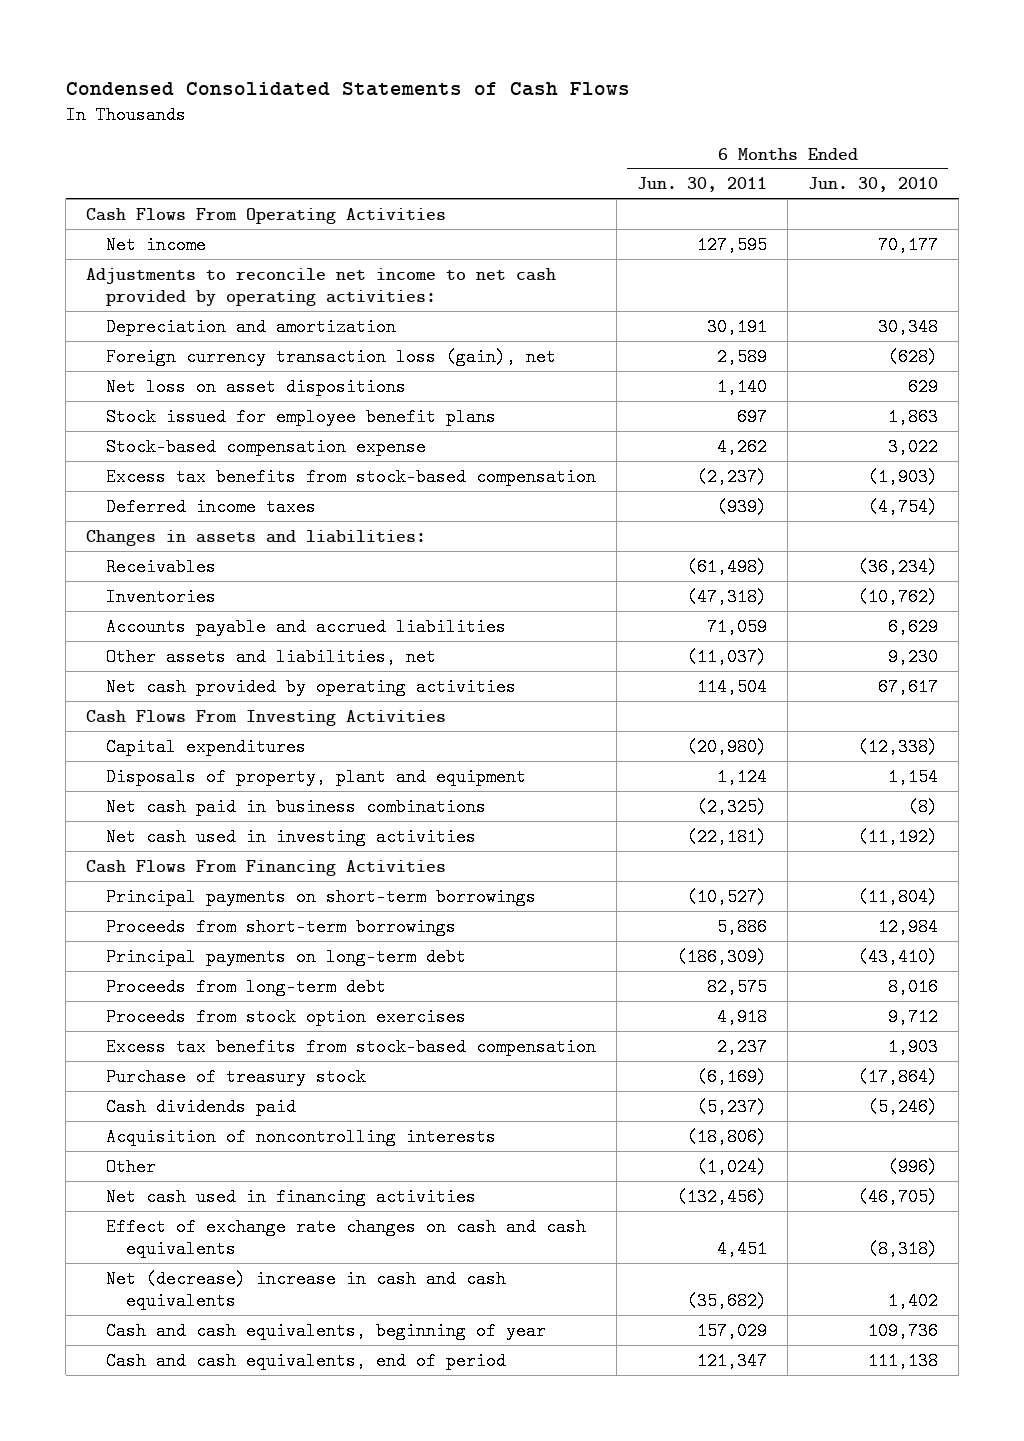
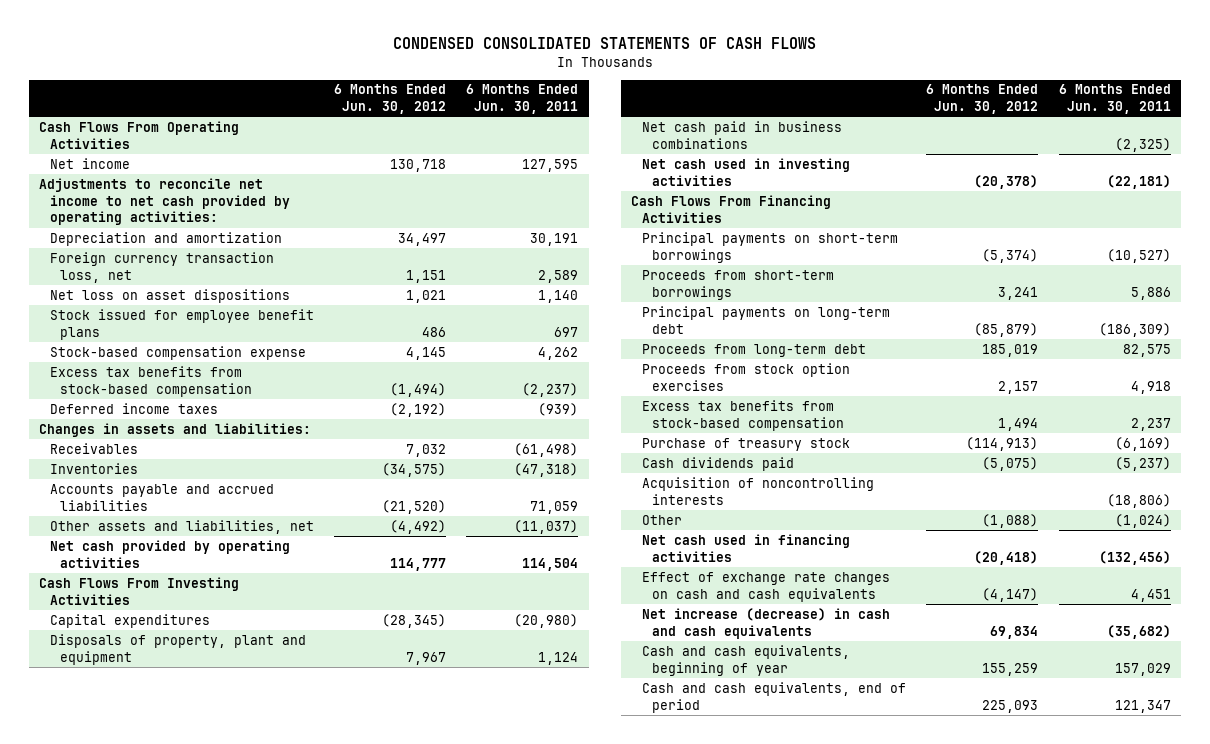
[65,81,630,96] Condensed Consolidated Statements of Cash Flows -> [392,37,816,50] CONDENSED CONSOLIDATED STATEMENTS OF CASH FLOWS
[808,177,939,193] Jun. 30, 2010 -> none
none -> [334,84,447,115] 6 Months Ended Jun. 30, 2012
[105,347,556,366] Foreign currency transaction loss (gain), net -> [49,251,274,283] Foreign currency transaction loss, net
[105,1269,506,1310] Net (decrease) increase in cash and cash equivalents -> [641,607,890,639] Net increase (decrease) in cash and cash equivalents

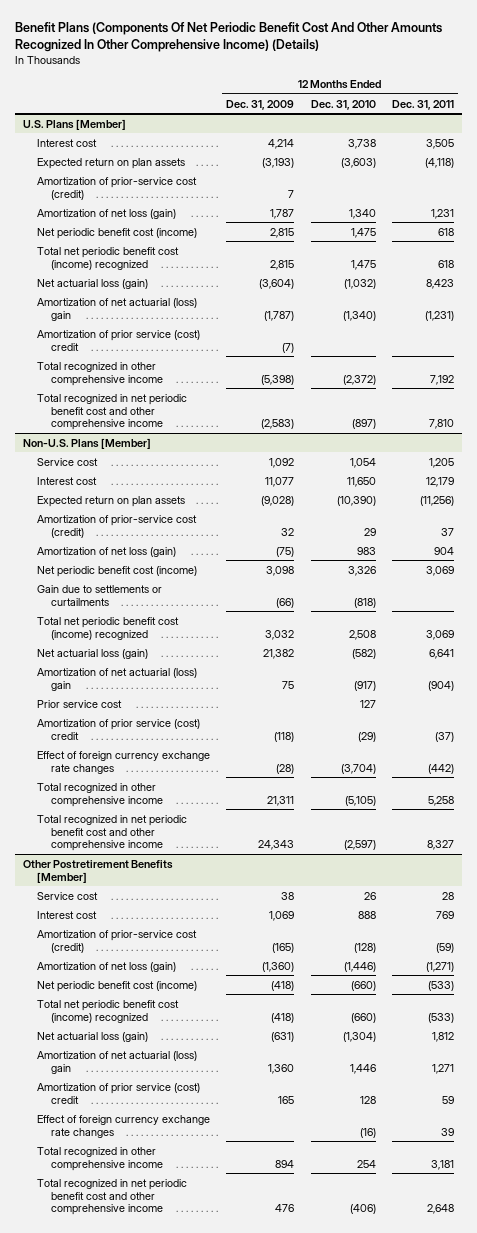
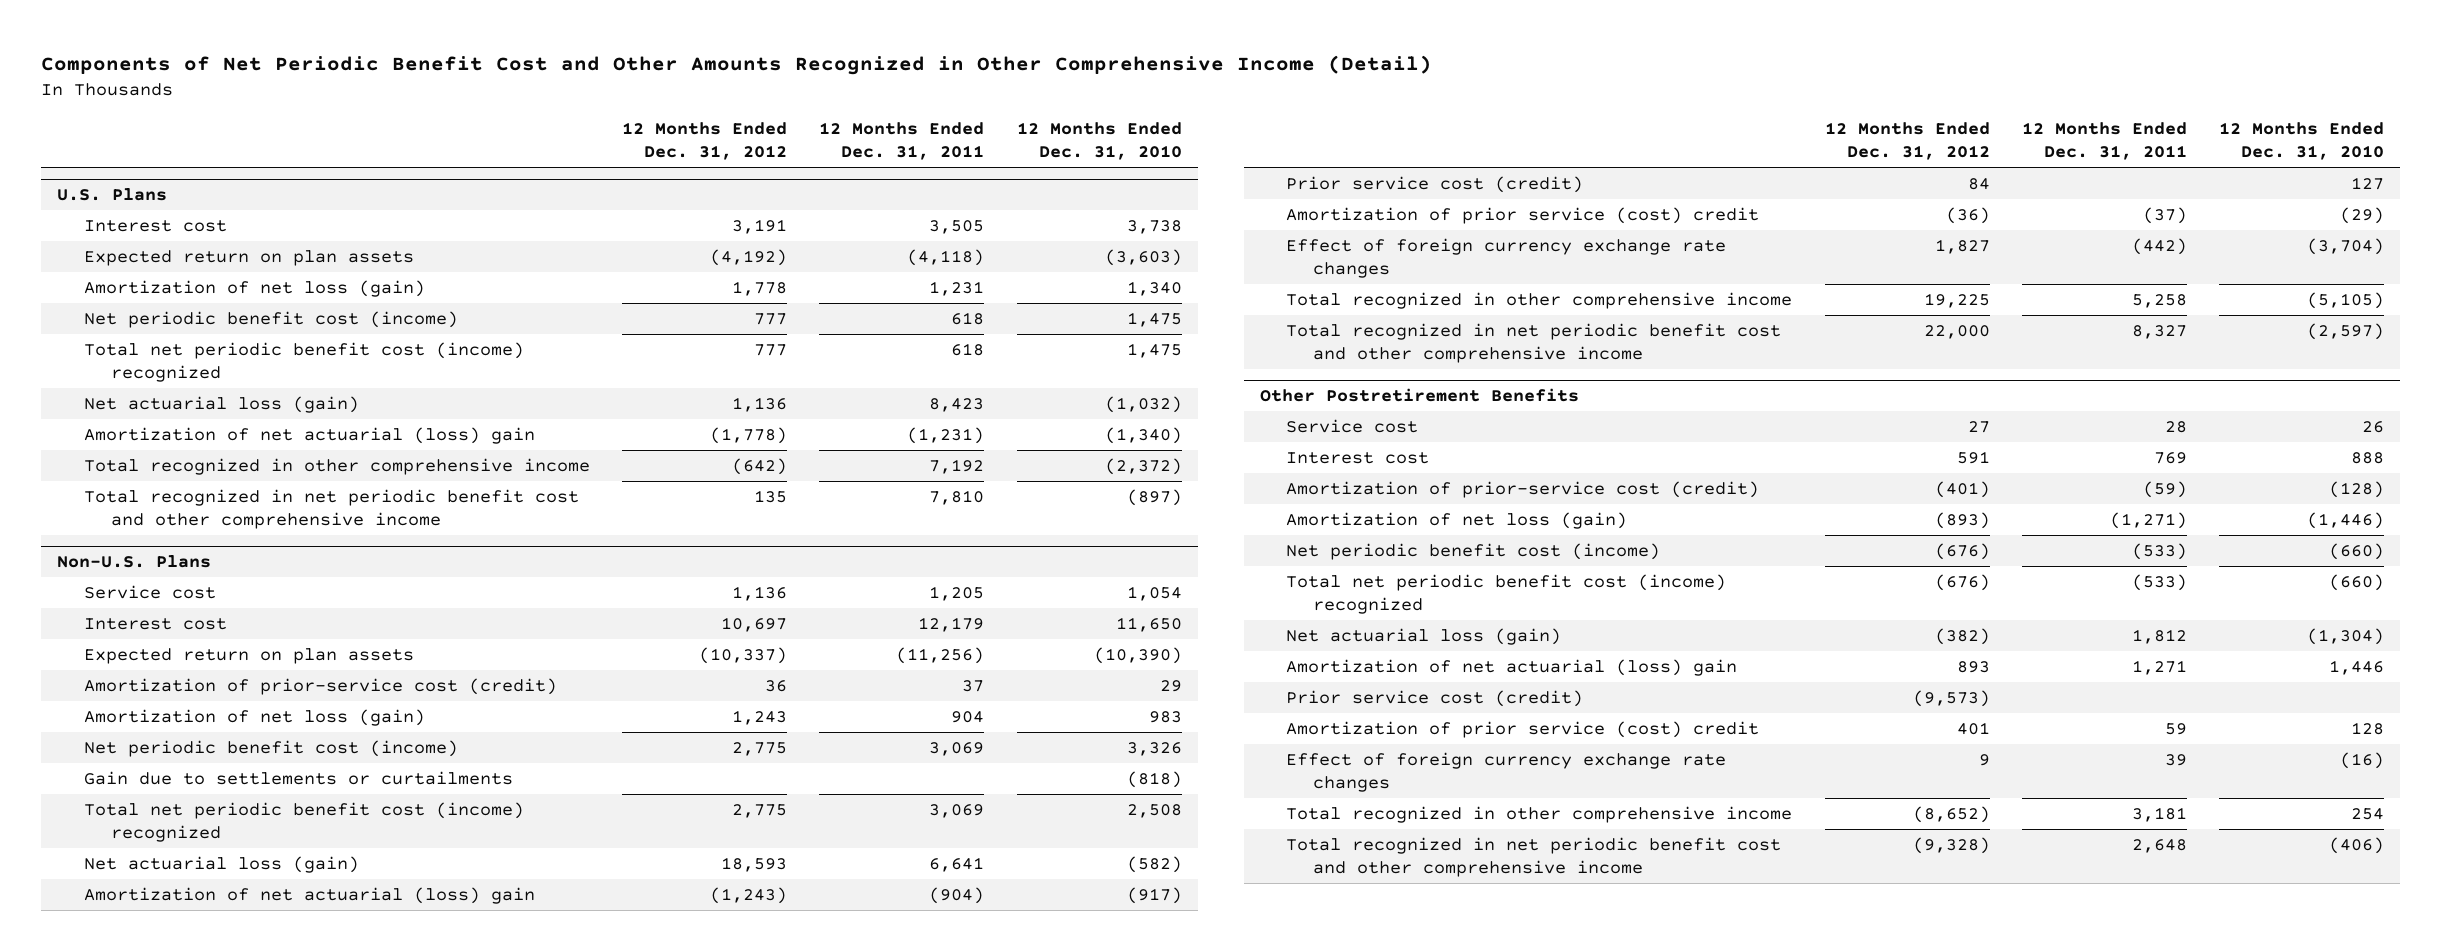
[14,21,442,52] Benefit Plans (Components Of Net Periodic Benefit Cost And Other Amounts Recognized In Other Comprehensive Income) (Details) -> [41,54,1433,75] Components of Net Periodic Benefit Cost and Other Amounts Recognized in Other Comprehensive Income (Detail)
[226,99,295,110] Dec. 31, 2009 -> none
none -> [622,122,788,161] 12 Months Ended Dec. 31, 2012
[22,118,126,130] U.S. Plans [Member] -> [57,188,168,202] U.S. Plans
[36,176,197,200] Amortization of prior-service cost (credit) -> none
[36,329,200,351] Amortization of prior service (cost) credit -> none
[22,437,151,449] Non-U.S. Plans [Member] -> [57,555,212,569] Non-U.S. Plans
[36,699,122,708] Prior service cost -> [1286,175,1584,193] Prior service cost (credit)
[22,859,173,883] Other Postretirement Benefits [Member] -> [1259,388,1579,403] Other Postretirement Benefits
none -> [1286,689,1584,707] Prior service cost (credit)

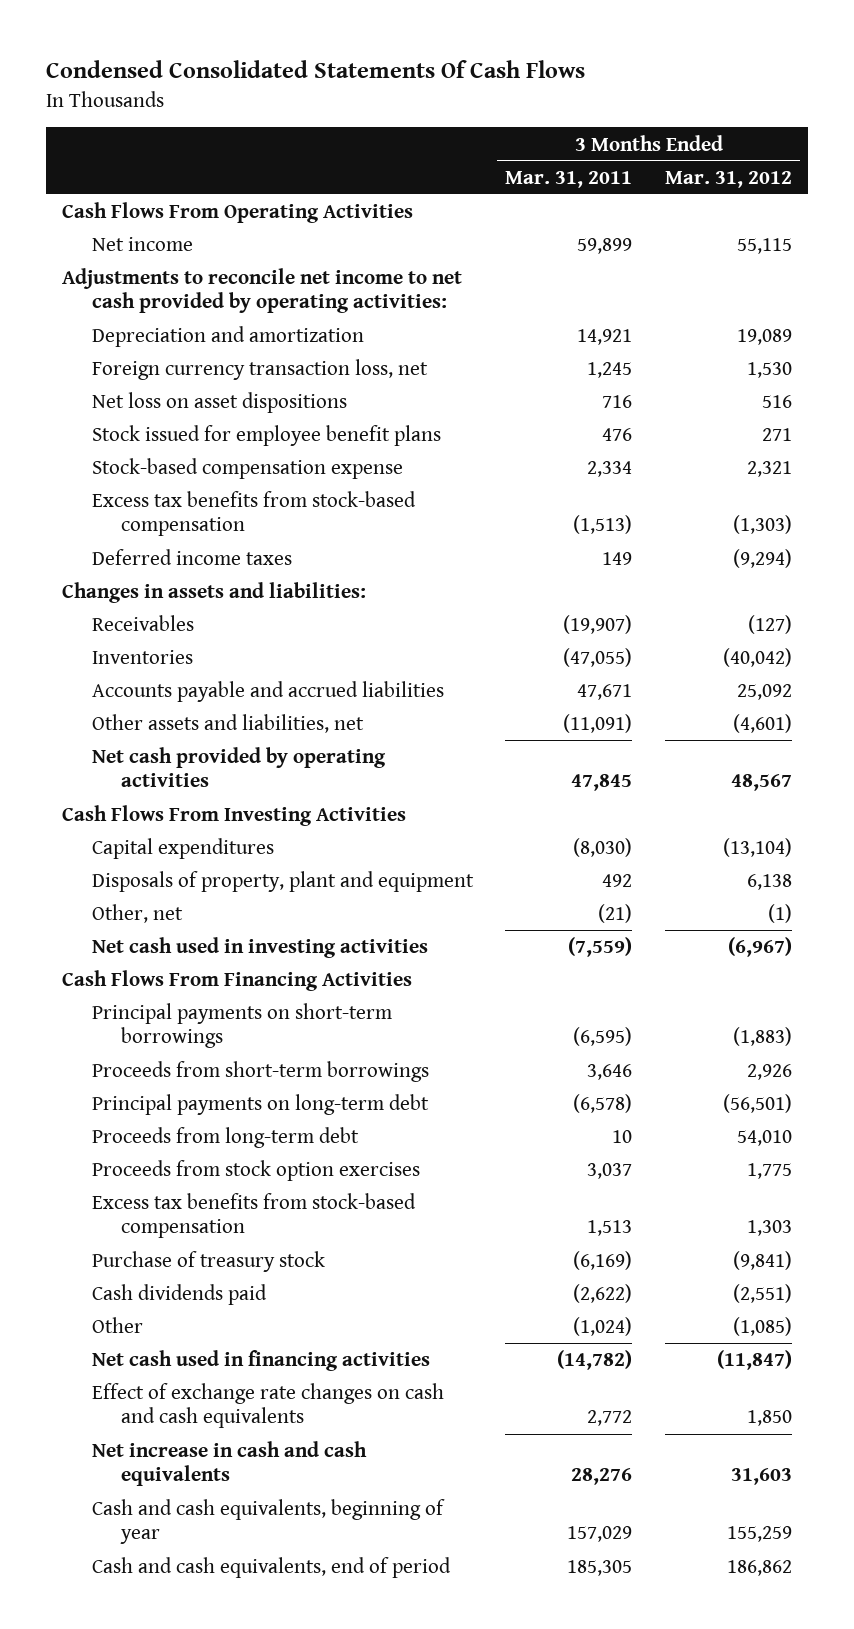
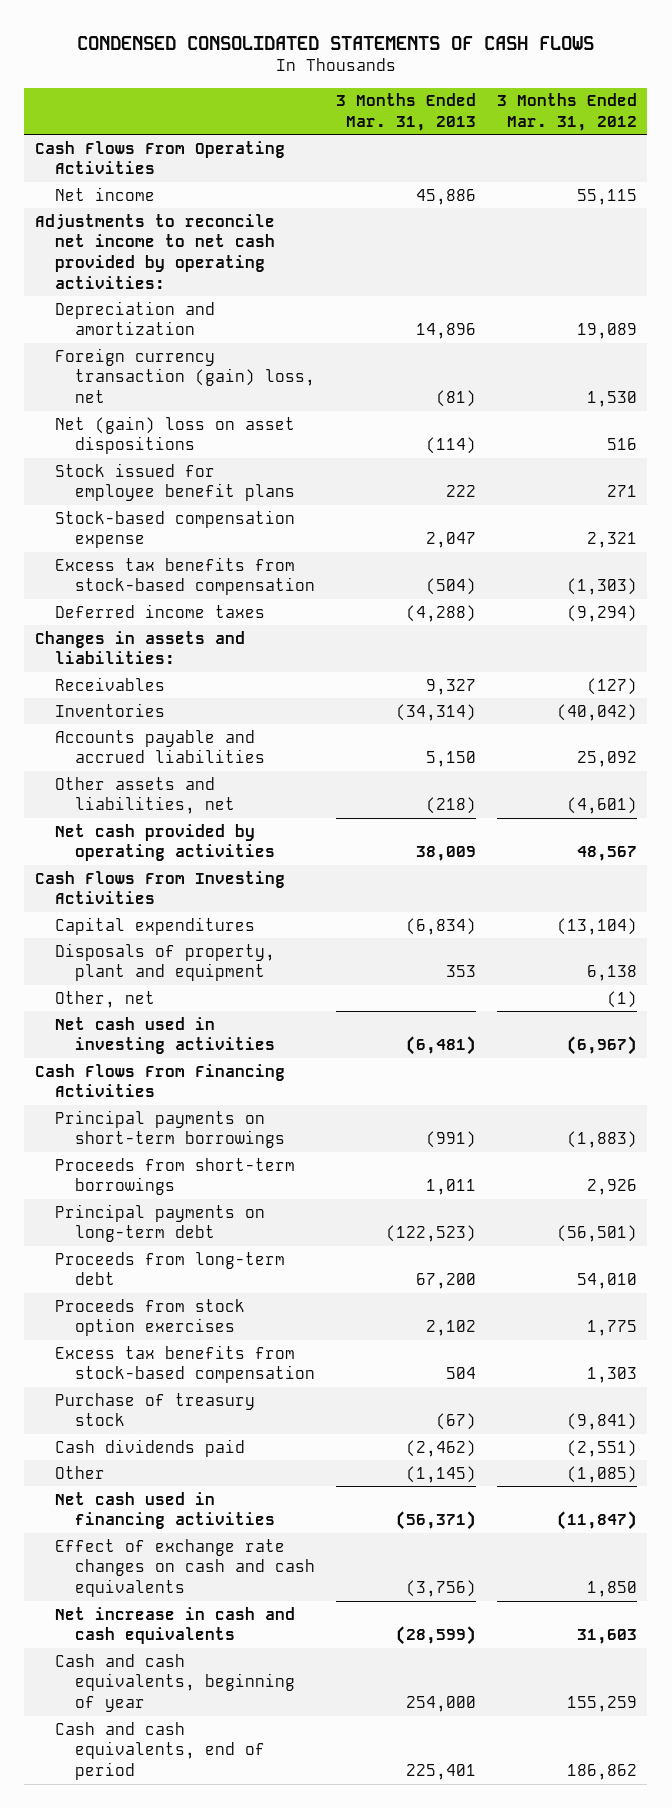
[45,60,585,79] Condensed Consolidated Statements Of Cash Flows -> [76,35,594,50] CONDENSED CONSOLIDATED STATEMENTS OF CASH FLOWS
[505,170,633,188] Mar. 31, 2011 -> none
none -> [335,93,476,132] 3 Months Ended Mar. 31, 2013
[91,359,428,381] Foreign currency transaction loss, net -> [54,347,315,404] Foreign currency transaction (gain) loss, net
[91,392,347,414] Net loss on asset dispositions -> [54,415,295,455] Net (gain) loss on asset dispositions

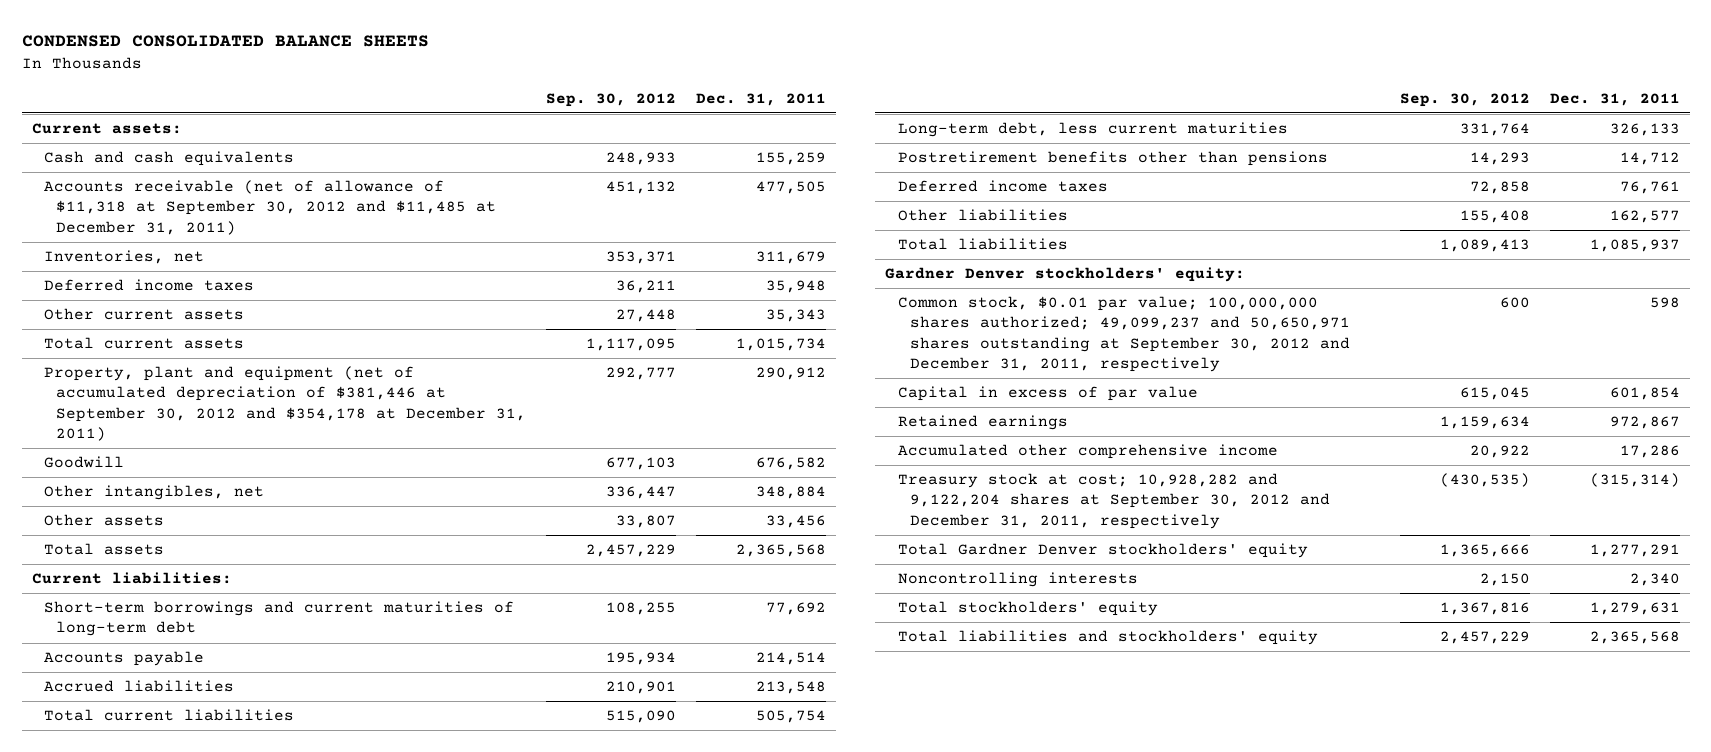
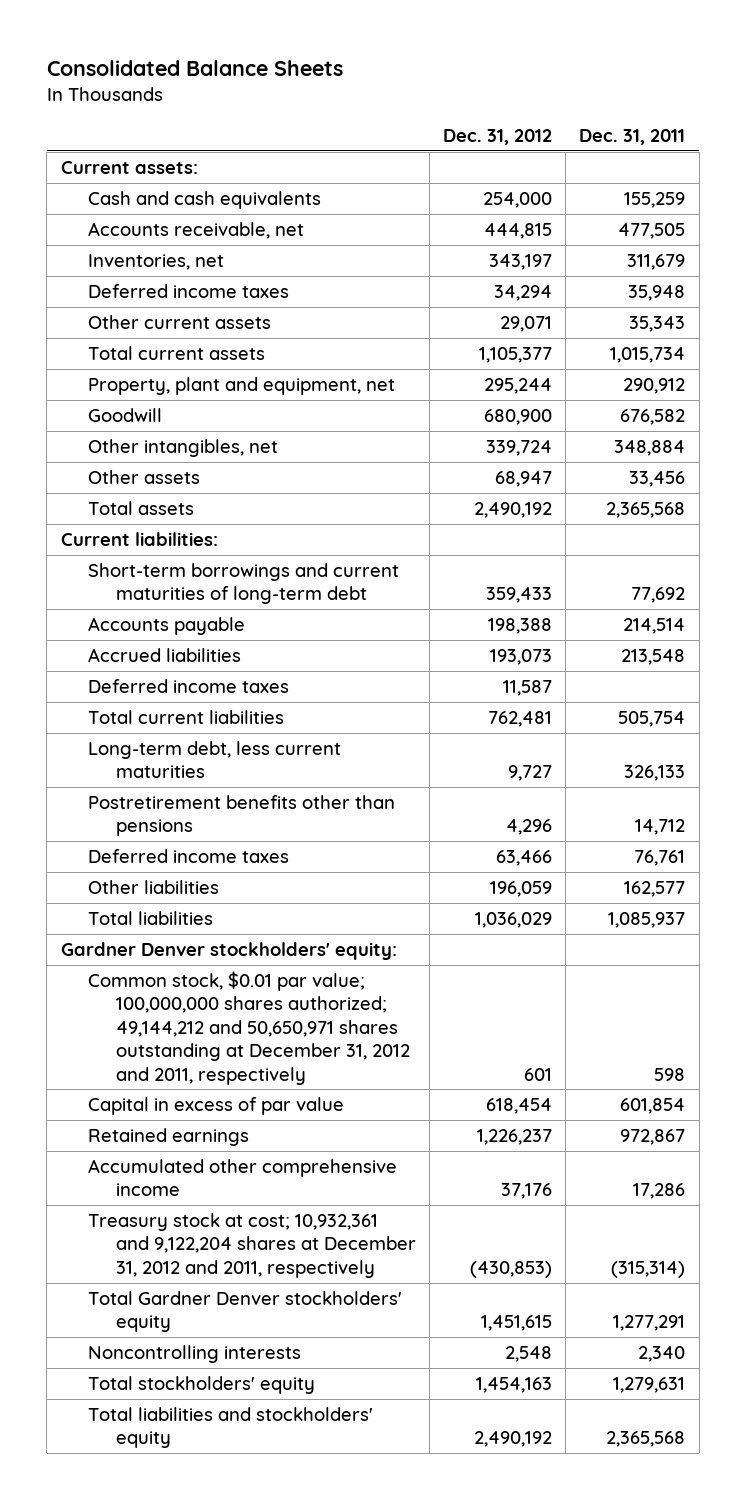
[21,35,429,48] CONDENSED CONSOLIDATED BALANCE SHEETS -> [46,60,343,77] Consolidated Balance Sheets
[546,92,677,107] Sep. 30, 2012 -> none
none -> [443,129,553,146] Dec. 31, 2012
[44,180,497,235] Accounts receivable (net of allowance of $11,318 at September 30, 2012 and $11,485 at December 31, 2011) -> [88,222,305,240] Accounts receivable, net
[44,366,527,441] Property, plant and equipment (net of accumulated depreciation of $381,446 at September 30, 2012 and $354,178 at December 31, 2011) -> [88,377,396,396] Property, plant and equipment, net
none -> [88,679,290,694] Deferred income taxes
[897,296,1351,372] Common stock, $0.01 par value; 100,000,000 shares authorized; 49,099,237 and 50,650,971 shares outstanding at September 30, 2012 and December 31, 2011, respectively -> [88,971,410,1085] Common stock, $0.01 par value; 100,000,000 shares authorized; 49,144,212 and 50,650,971 shares outstanding at December 31, 2012 and 2011, respectively
[897,473,1331,529] Treasury stock at cost; 10,928,282 and 9,122,204 shares at September 30, 2012 and December 31, 2011, respectively -> [88,1213,416,1278] Treasury stock at cost; 10,932,361 and 9,122,204 shares at December 31, 2012 and 2011, respectively

